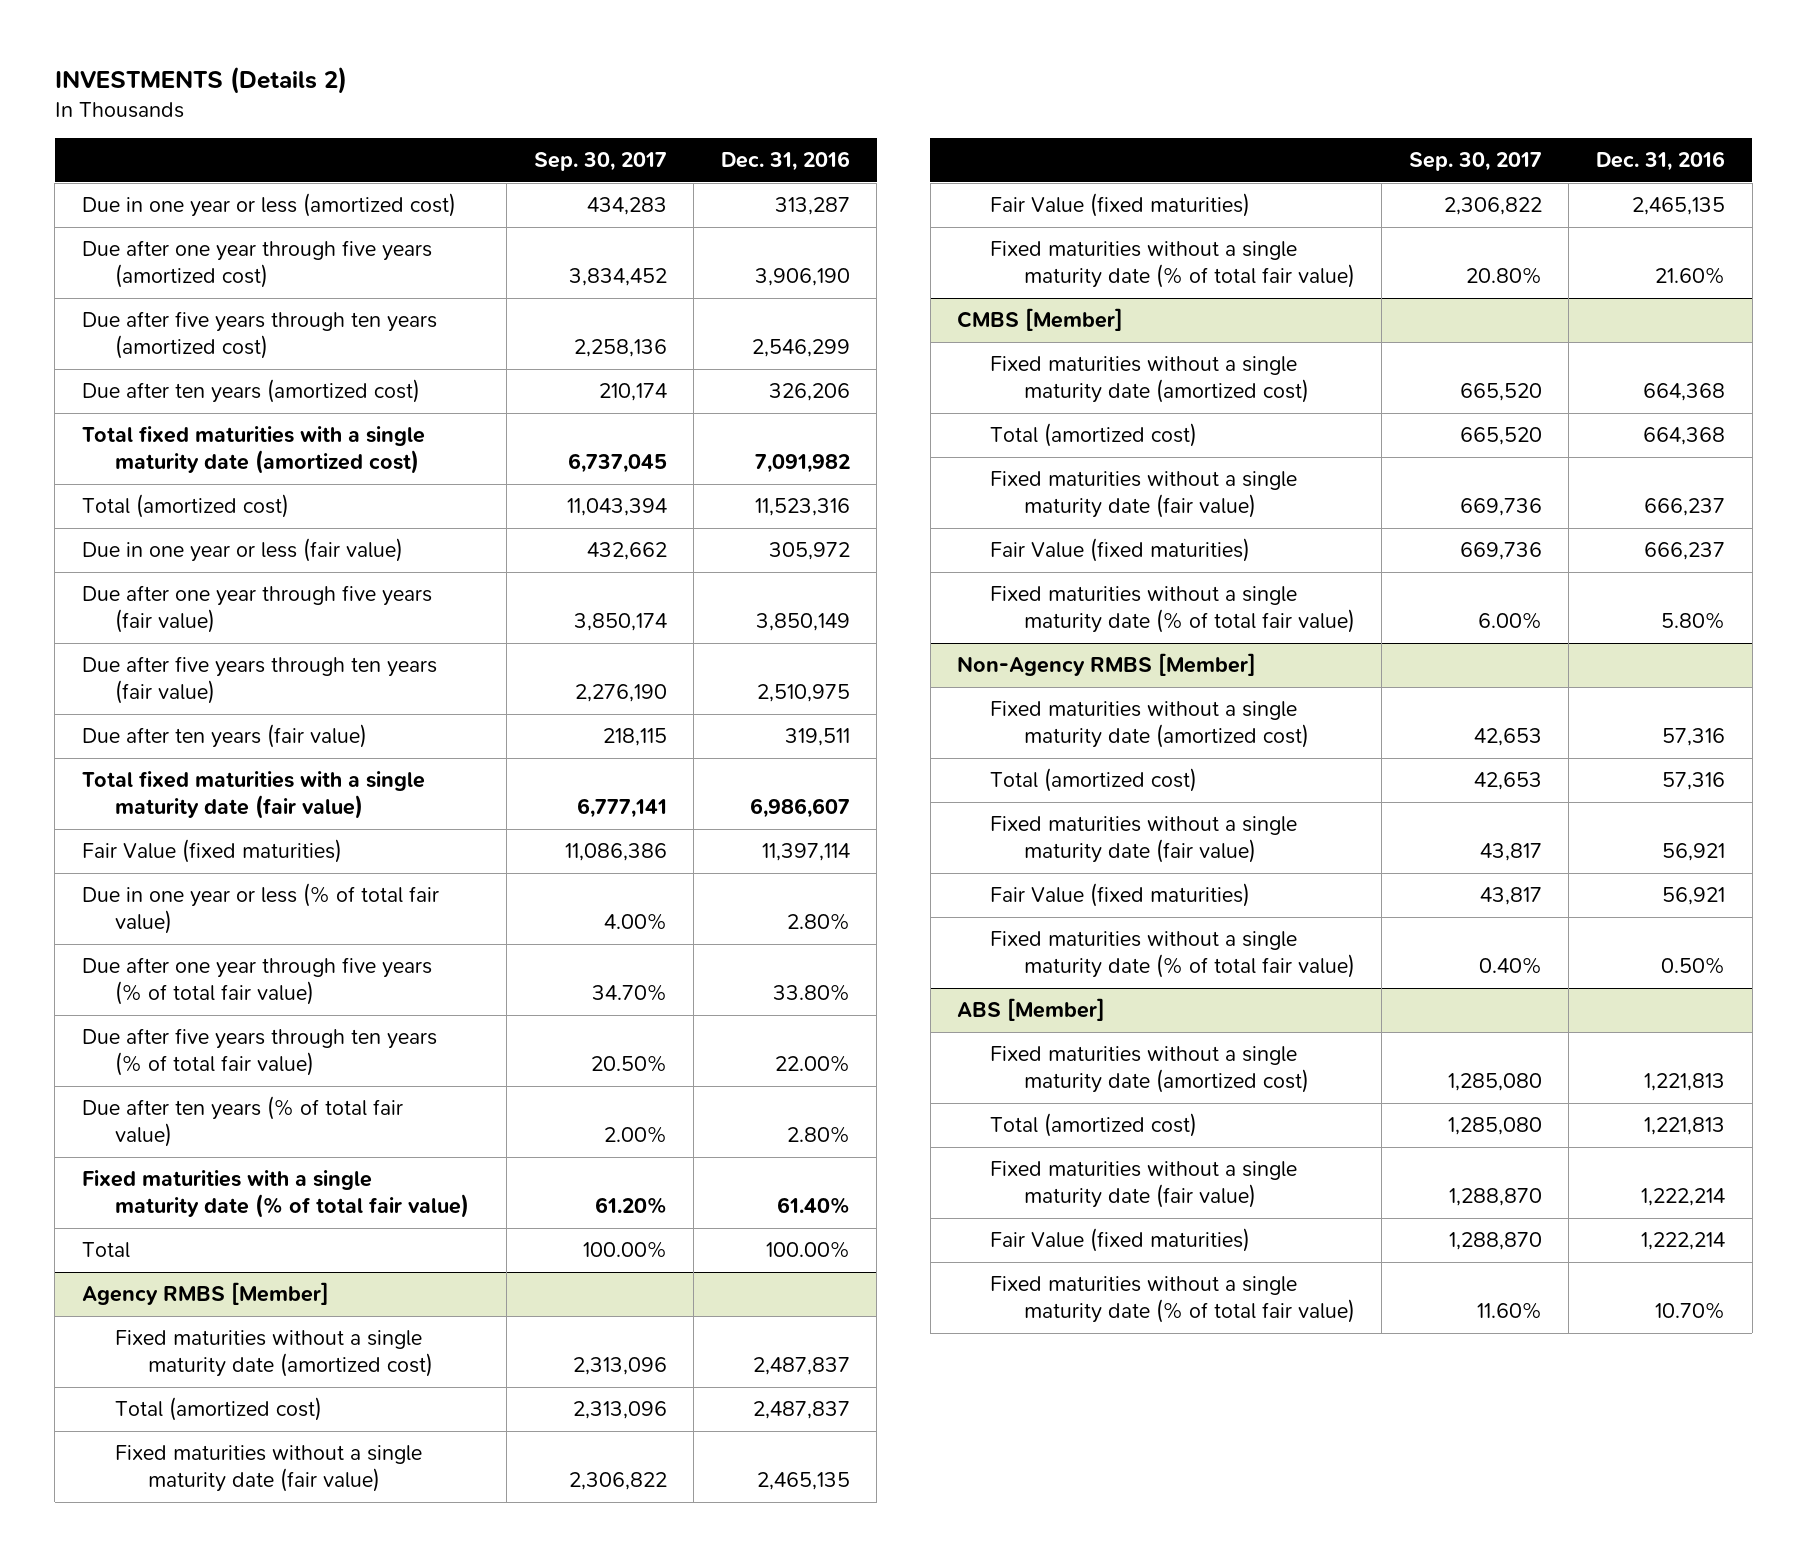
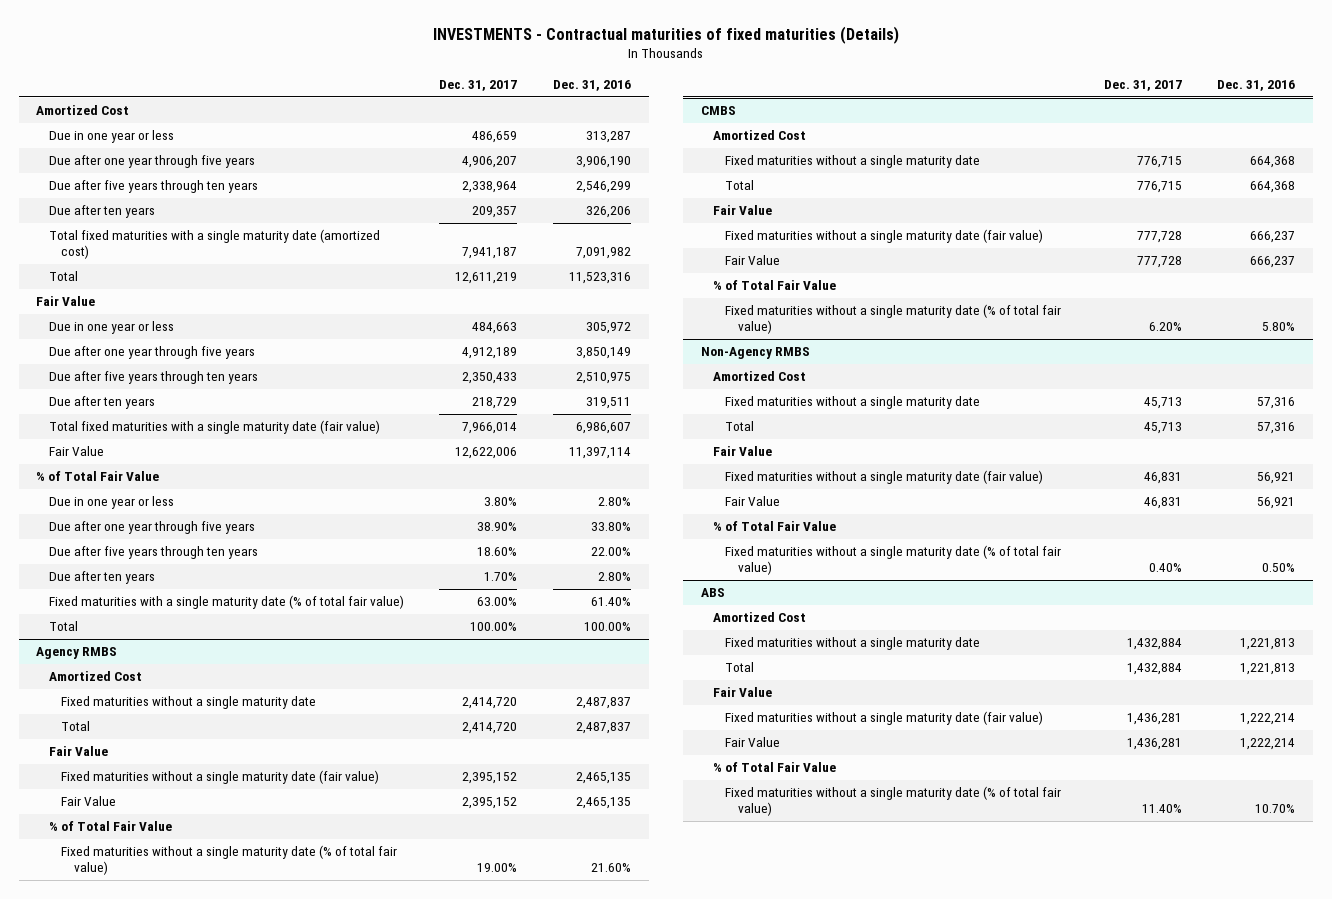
[54,65,347,94] INVESTMENTS (Details 2) -> [432,25,899,44] INVESTMENTS - Contractual maturities of fixed maturities (Details)
[533,151,667,171] Sep. 30, 2017 -> none
none -> [439,80,518,92] Dec. 31, 2017
none -> [36,105,130,116] Amortized Cost
[81,193,456,218] Due in one year or less (amortized cost) -> [48,130,174,144] Due in one year or less
[81,240,432,288] Due after one year through five years (amortized cost) -> [48,155,255,169] Due after one year through five years
[81,311,437,359] Due after five years through ten years (amortized cost) -> [48,180,258,194] Due after five years through ten years
[81,379,420,404] Due after ten years (amortized cost) -> [48,205,155,219] Due after ten years
[81,494,289,519] Total (amortized cost) -> [48,271,78,282] Total
none -> [36,296,96,307] Fair Value
[81,538,403,563] Due in one year or less (fair value) -> [48,321,174,335] Due in one year or less
[81,585,432,633] Due after one year through five years (fair value) -> [48,346,255,360] Due after one year through five years
[81,656,437,704] Due after five years through ten years (fair value) -> [48,371,258,385] Due after five years through ten years
[81,724,367,749] Due after ten years (fair value) -> [48,396,155,410] Due after ten years
[81,839,342,864] Fair Value (fixed maturities) -> [48,446,104,457] Fair Value
none -> [36,471,160,482] % of Total Fair Value
[81,883,439,934] Due in one year or less (% of total fair value) -> [48,496,174,510] Due in one year or less
[81,957,432,1005] Due after one year through five years (% of total fair value) -> [48,521,255,535] Due after one year through five years
[81,1028,437,1076] Due after five years through ten years (% of total fair value) -> [48,546,258,560] Due after five years through ten years
[81,1096,403,1147] Due after ten years (% of total fair value) -> [48,571,155,585] Due after ten years
[81,1282,329,1306] Agency RMBS [Member] -> [36,647,118,660] Agency RMBS
none -> [48,671,142,682] Amortized Cost
[115,1330,434,1377] Fixed maturities without a single maturity date (amortized cost) -> [61,696,317,710] Fixed maturities without a single maturity date
[115,1397,323,1422] Total (amortized cost) -> [61,721,91,732] Total
none -> [48,746,108,757] Fair Value
[990,193,1251,218] Fair Value (fixed maturities) -> [61,796,117,807] Fair Value
none -> [48,821,172,832] % of Total Fair Value
[957,308,1124,332] CMBS [Member] -> [700,106,736,116] CMBS
none -> [713,130,807,141] Amortized Cost
[990,356,1309,403] Fixed maturities without a single maturity date (amortized cost) -> [725,155,981,169] Fixed maturities without a single maturity date
[990,423,1198,448] Total (amortized cost) -> [725,180,755,191] Total
none -> [713,205,773,216] Fair Value
[990,538,1251,563] Fair Value (fixed maturities) -> [725,255,781,266] Fair Value
none -> [713,280,837,291] % of Total Fair Value
[957,653,1257,677] Non-Agency RMBS [Member] -> [700,347,810,360] Non-Agency RMBS
none -> [713,371,807,382] Amortized Cost
[990,701,1309,748] Fixed maturities without a single maturity date (amortized cost) -> [725,396,981,410] Fixed maturities without a single maturity date
[990,768,1198,793] Total (amortized cost) -> [725,421,755,432] Total
none -> [713,446,773,457] Fair Value
[990,883,1251,908] Fair Value (fixed maturities) -> [725,496,781,507] Fair Value
none -> [713,521,837,532] % of Total Fair Value
[957,998,1106,1022] ABS [Member] -> [700,588,725,598] ABS
none -> [713,612,807,623] Amortized Cost
[990,1046,1309,1093] Fixed maturities without a single maturity date (amortized cost) -> [725,637,981,651] Fixed maturities without a single maturity date
[990,1113,1198,1138] Total (amortized cost) -> [725,662,755,673] Total
none -> [713,687,773,698] Fair Value
[990,1228,1251,1253] Fair Value (fixed maturities) -> [725,737,781,748] Fair Value
none -> [713,762,837,773] % of Total Fair Value

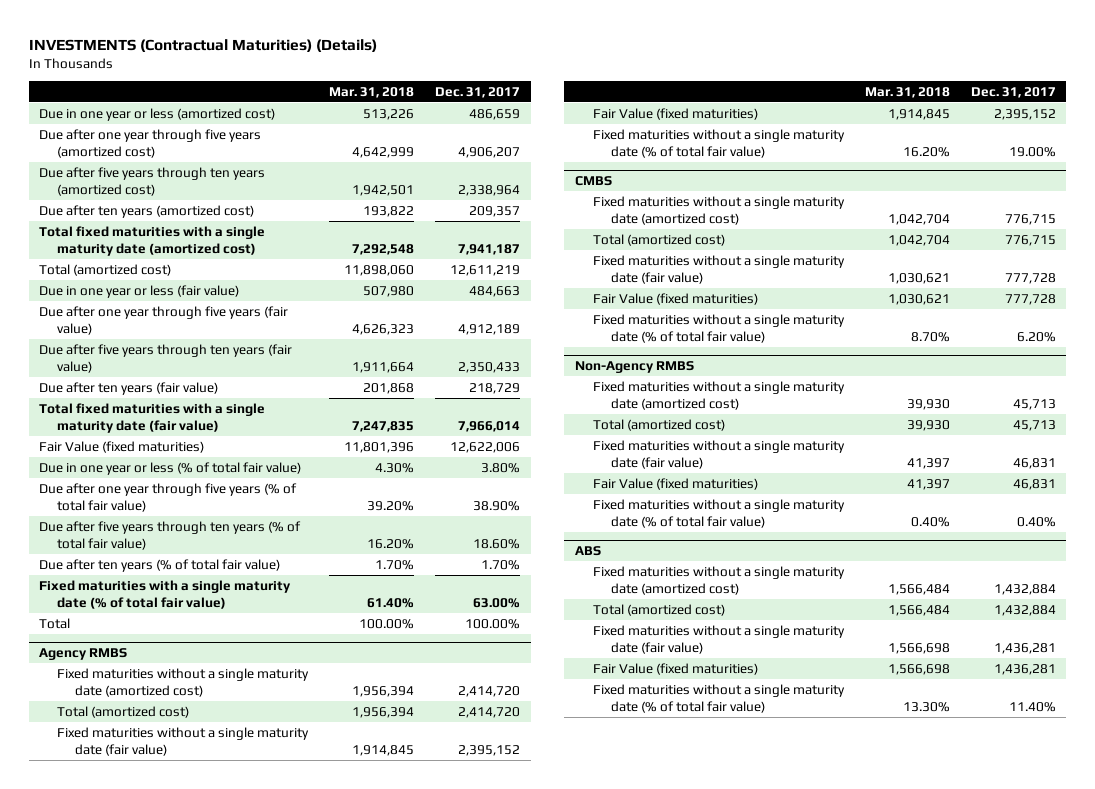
[432,25,899,44] INVESTMENTS - Contractual maturities of fixed maturities (Details) -> [28,38,377,52] INVESTMENTS (Contractual Maturities) (Details)
[552,80,631,92] Dec. 31, 2016 -> none
none -> [329,86,415,98] Mar. 31, 2018
[36,105,130,116] Amortized Cost -> none
[48,130,174,144] Due in one year or less -> [39,107,276,121] Due in one year or less (amortized cost)
[48,155,255,169] Due after one year through five years -> [39,128,262,158] Due after one year through five years (amortized cost)
[48,180,258,194] Due after five years through ten years -> [39,166,266,196] Due after five years through ten years (amortized cost)
[48,205,155,219] Due after ten years -> [39,204,255,218] Due after ten years (amortized cost)
[36,296,96,307] Fair Value -> none
[48,271,78,282] Total -> [39,263,172,276] Total (amortized cost)
[48,321,174,335] Due in one year or less -> [39,284,240,298] Due in one year or less (fair value)
[48,346,255,360] Due after one year through five years -> [39,305,289,335] Due after one year through five years (fair value)
[48,371,258,385] Due after five years through ten years -> [39,343,293,373] Due after five years through ten years (fair value)
[48,396,155,410] Due after ten years -> [39,381,219,395] Due after ten years (fair value)
[36,471,160,482] % of Total Fair Value -> none
[48,446,104,457] Fair Value -> [39,440,205,453] Fair Value (fixed maturities)
[48,496,174,510] Due in one year or less -> [39,461,302,475] Due in one year or less (% of total fair value)
[48,521,255,535] Due after one year through five years -> [39,482,298,512] Due after one year through five years (% of total fair value)
[48,546,258,560] Due after five years through ten years -> [39,520,302,550] Due after five years through ten years (% of total fair value)
[48,571,155,585] Due after ten years -> [39,558,281,572] Due after ten years (% of total fair value)
[48,671,142,682] Amortized Cost -> none
[48,746,108,757] Fair Value -> none
[61,696,317,710] Fixed maturities without a single maturity date -> [57,667,310,697] Fixed maturities without a single maturity date (amortized cost)
[61,721,91,732] Total -> [57,705,190,718] Total (amortized cost)
[48,821,172,832] % of Total Fair Value -> none
[61,796,117,807] Fair Value -> [592,107,758,120] Fair Value (fixed maturities)
[713,130,807,141] Amortized Cost -> none
[713,205,773,216] Fair Value -> none
[725,155,981,169] Fixed maturities without a single maturity date -> [592,195,845,225] Fixed maturities without a single maturity date (amortized cost)
[725,180,755,191] Total -> [592,233,725,246] Total (amortized cost)
[713,280,837,291] % of Total Fair Value -> none
[725,255,781,266] Fair Value -> [592,292,758,305] Fair Value (fixed maturities)
[713,371,807,382] Amortized Cost -> none
[713,446,773,457] Fair Value -> none
[725,396,981,410] Fixed maturities without a single maturity date -> [592,380,845,410] Fixed maturities without a single maturity date (amortized cost)
[725,421,755,432] Total -> [592,418,725,431] Total (amortized cost)
[713,521,837,532] % of Total Fair Value -> none
[725,496,781,507] Fair Value -> [592,477,758,490] Fair Value (fixed maturities)
[713,612,807,623] Amortized Cost -> none
[713,687,773,698] Fair Value -> none
[725,637,981,651] Fixed maturities without a single maturity date -> [592,565,845,595] Fixed maturities without a single maturity date (amortized cost)
[725,662,755,673] Total -> [592,603,725,616] Total (amortized cost)
[713,762,837,773] % of Total Fair Value -> none
[725,737,781,748] Fair Value -> [592,662,758,675] Fair Value (fixed maturities)

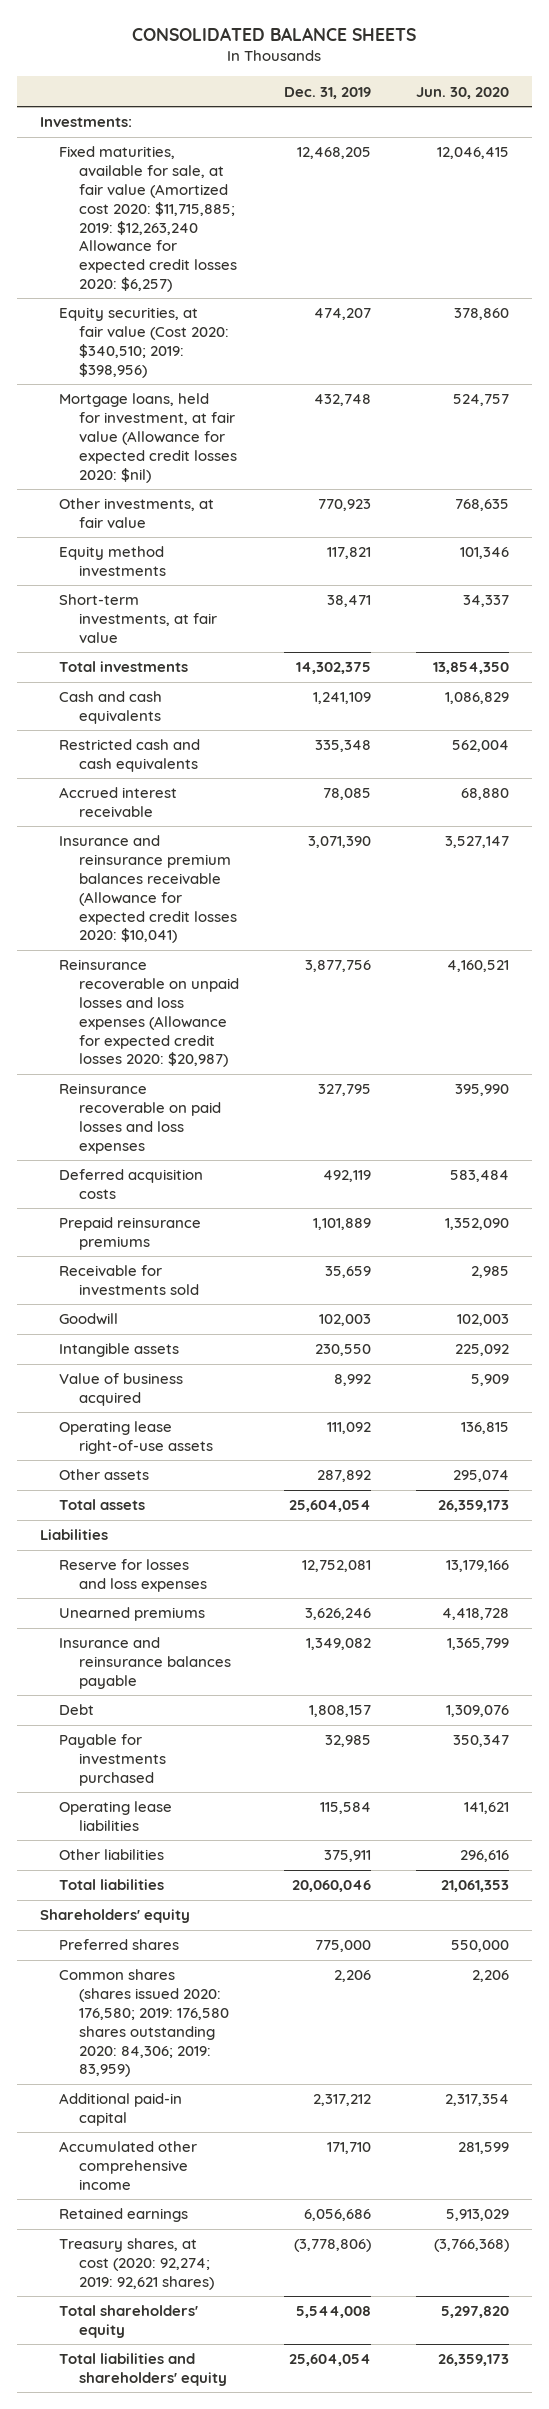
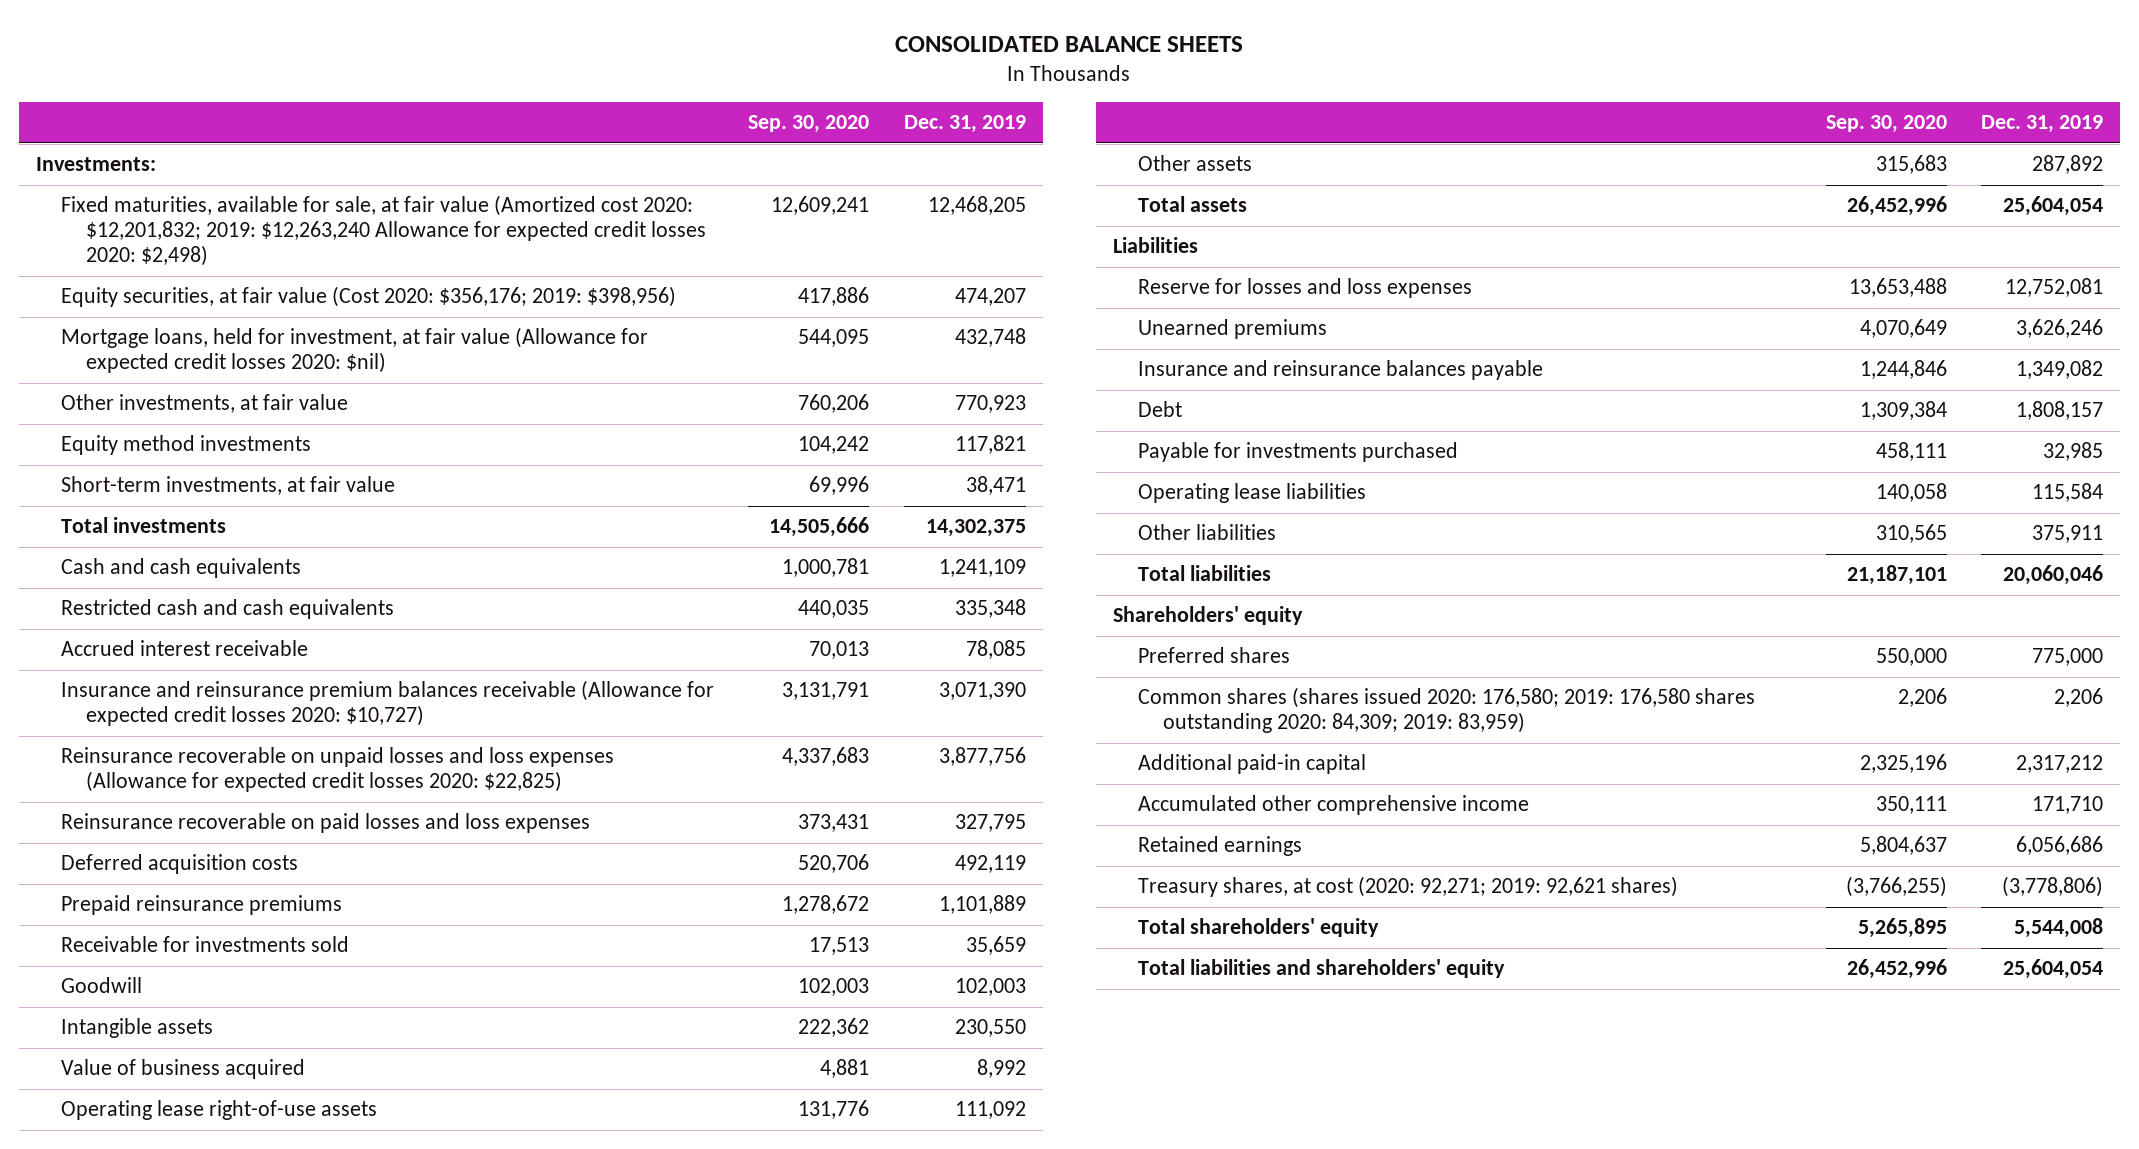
[415,86,509,99] Jun. 30, 2020 -> none
none -> [748,115,870,134] Sep. 30, 2020
[59,146,237,293] Fixed maturities, available for sale, at fair value (Amortized cost 2020: $11,715,885; 2019: $12,263,240 Allowance for expected credit losses 2020: $6,257) -> [60,195,706,267] Fixed maturities, available for sale, at fair value (Amortized cost 2020: $12,201,832; 2019: $12,263,240 Allowance for expected credit losses 2020: $2,498)
[59,307,229,378] Equity securities, at fair value (Cost 2020: $340,510; 2019: $398,956) -> [60,286,676,308] Equity securities, at fair value (Cost 2020: $356,176; 2019: $398,956)
[59,835,237,944] Insurance and reinsurance premium balances receivable (Allowance for expected credit losses 2020: $10,041) -> [60,680,714,727] Insurance and reinsurance premium balances receivable (Allowance for expected credit losses 2020: $10,727)
[59,959,239,1068] Reinsurance recoverable on unpaid losses and loss expenses (Allowance for expected credit losses 2020: $20,987) -> [60,747,614,793] Reinsurance recoverable on unpaid losses and loss expenses (Allowance for expected credit losses 2020: $22,825)
[59,1969,229,2078] Common shares (shares issued 2020: 176,580; 2019: 176,580 shares outstanding 2020: 84,306; 2019: 83,959) -> [1138,687,1756,734] Common shares (shares issued 2020: 176,580; 2019: 176,580 shares outstanding 2020: 84,309; 2019: 83,959)
[59,2238,214,2290] Treasury shares, at cost (2020: 92,274; 2019: 92,621 shares) -> [1138,876,1679,898] Treasury shares, at cost (2020: 92,271; 2019: 92,621 shares)

